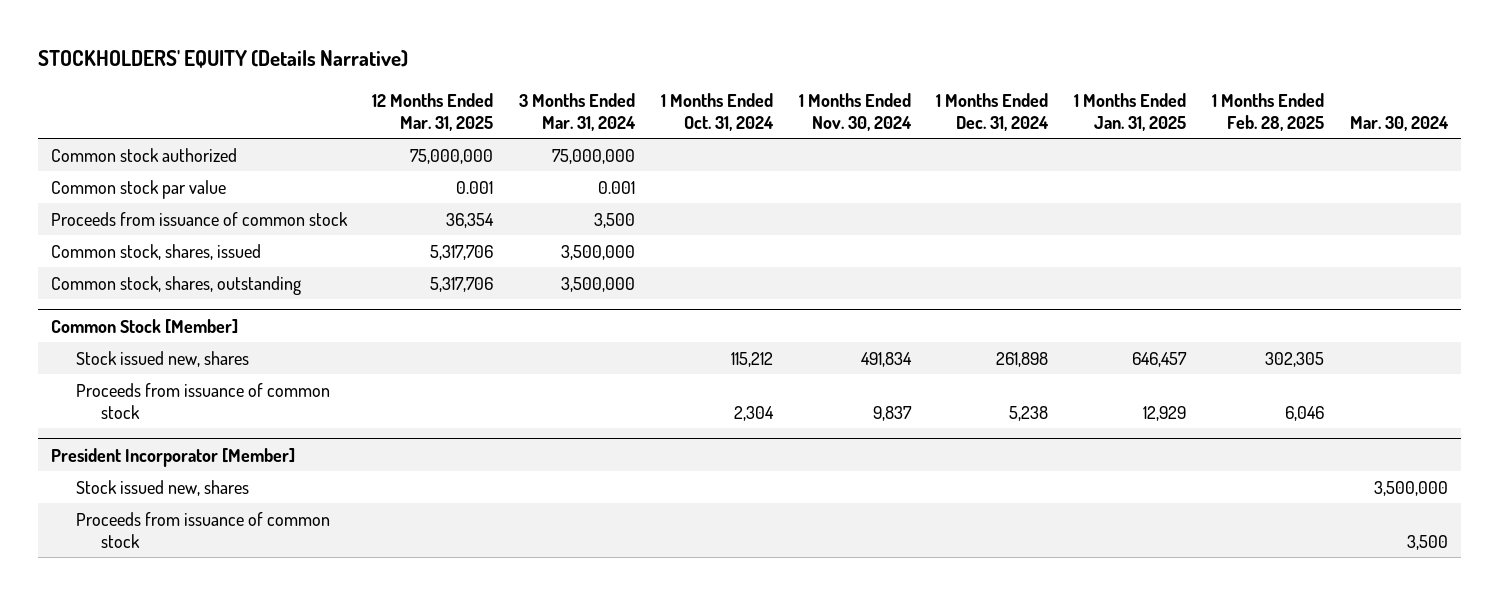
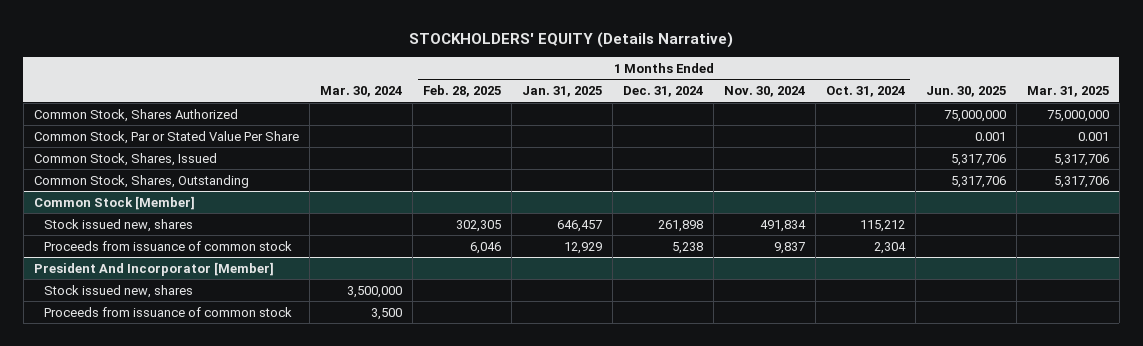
[372,92,494,131] 12 Months Ended Mar. 31, 2025 -> none
[519,92,637,131] 3 Months Ended Mar. 31, 2024 -> none
none -> [925,86,1006,98] Jun. 30, 2025
none -> [1026,86,1109,98] Mar. 31, 2025
[50,211,348,226] Proceeds from issuance of common stock -> none
[50,147,237,162] Common stock authorized -> [33,108,238,122] Common Stock, Shares Authorized
[50,179,226,199] Common stock par value -> [33,130,299,144] Common Stock, Par or Stated Value Per Share
[50,243,261,260] Common stock, shares, issued -> [33,152,217,166] Common Stock, Shares, Issued
[50,275,301,295] Common stock, shares, outstanding -> [33,174,249,188] Common Stock, Shares, Outstanding
[50,447,295,467] President Incorporator [Member] -> [33,261,274,276] President And Incorporator [Member]

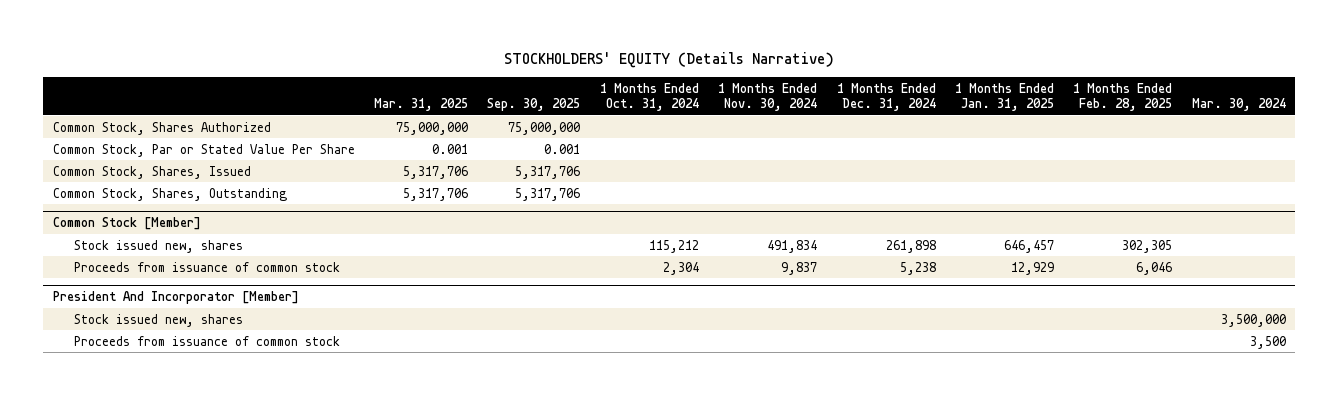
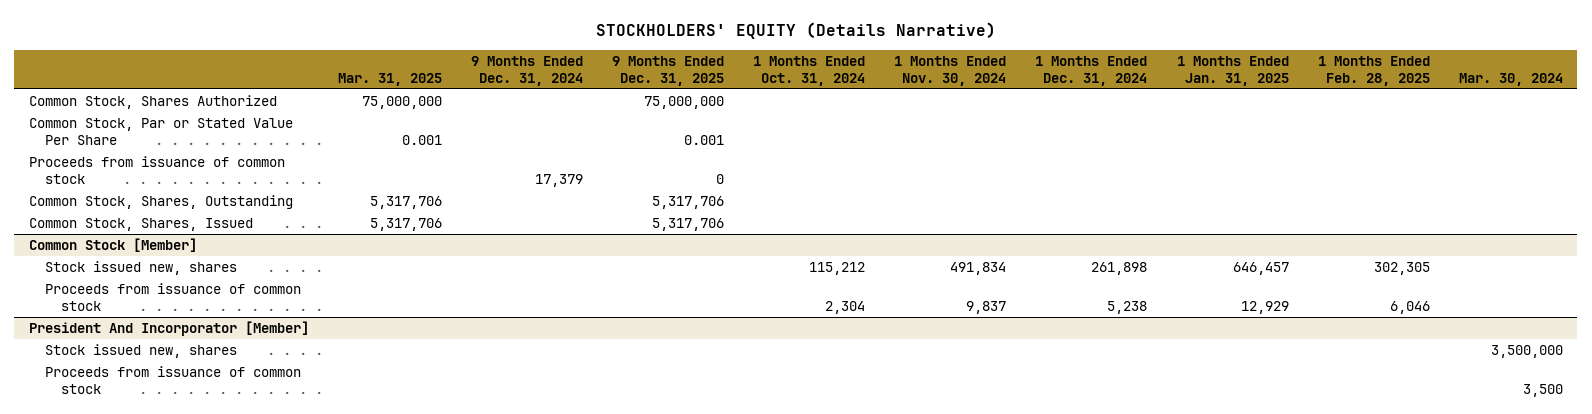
[487,97,581,111] Sep. 30, 2025 -> none
none -> [470,55,583,86] 9 Months Ended Dec. 31, 2024
none -> [612,55,725,86] 9 Months Ended Dec. 31, 2025
none -> [28,156,285,185] Proceeds from issuance of common stock
[52,165,251,179] Common Stock, Shares, Issued -> [28,218,253,232] Common Stock, Shares, Issued

